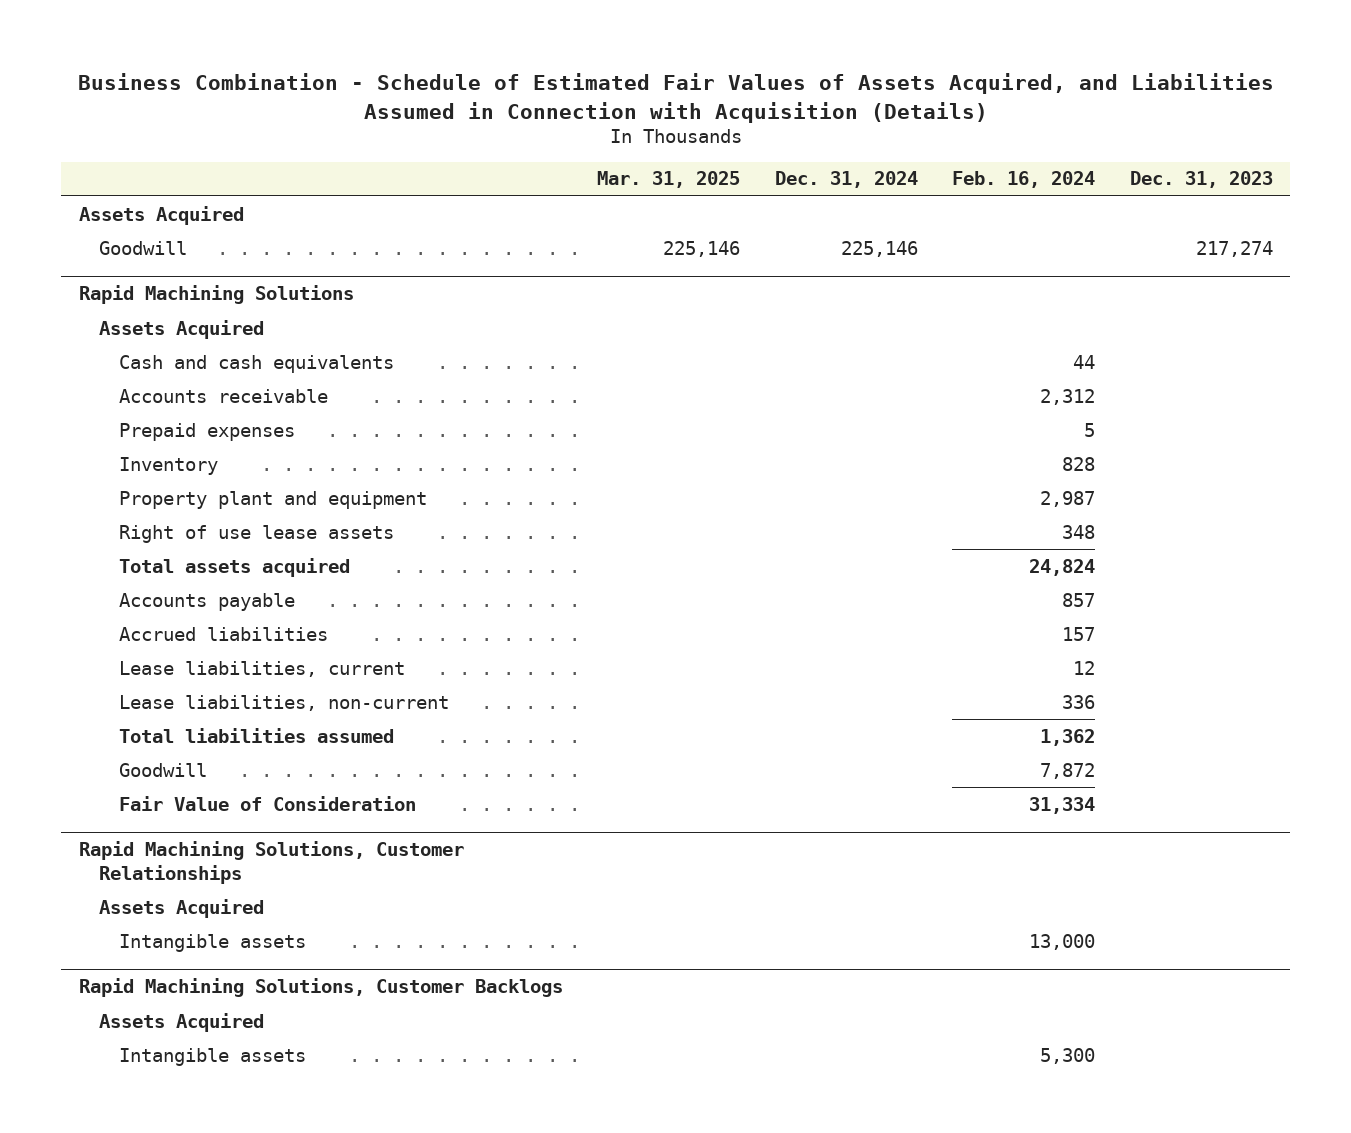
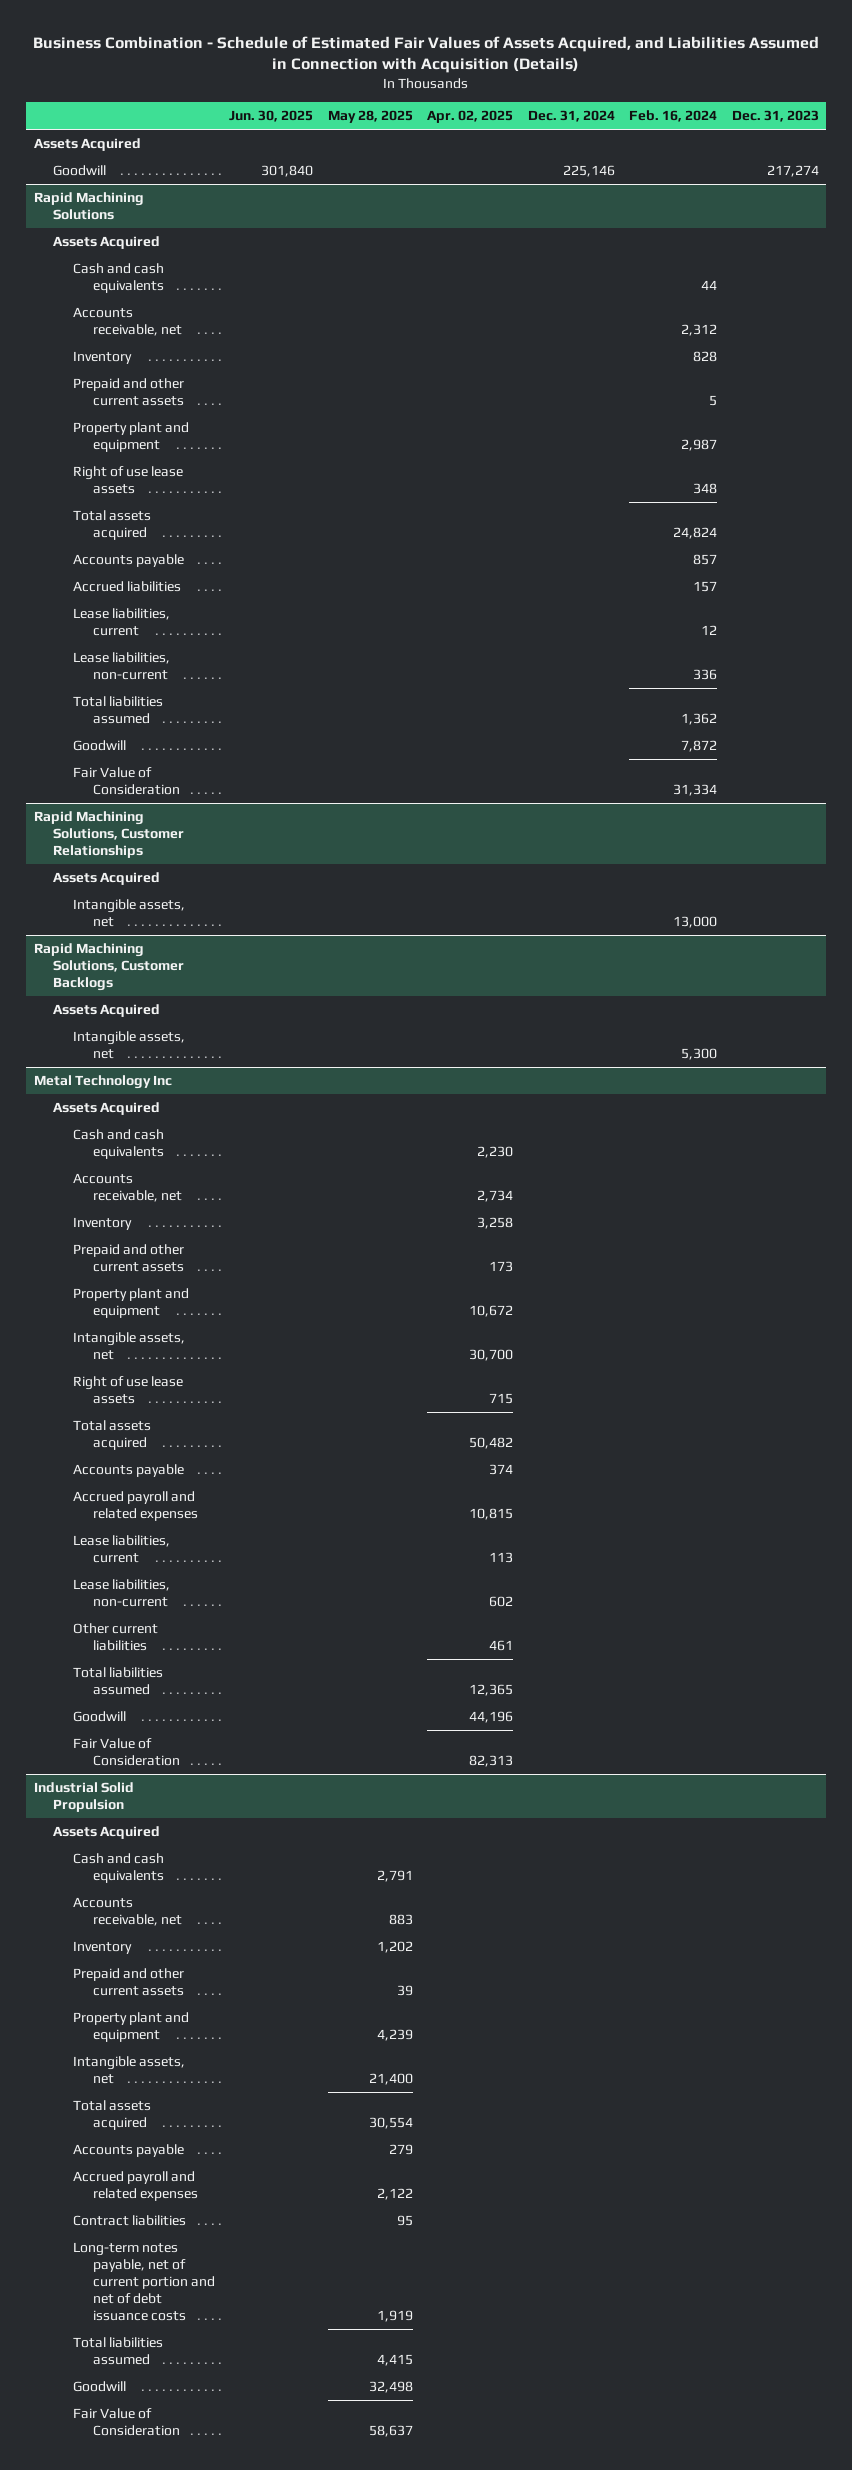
[597,171,741,189] Mar. 31, 2025 -> none
none -> [229,110,314,123] Jun. 30, 2025
none -> [327,110,413,124] May 28, 2025
none -> [427,110,514,124] Apr. 02, 2025
[118,422,295,441] Prepaid expenses -> none
[118,388,328,403] Accounts receivable -> [72,306,182,337] Accounts receivable, net
none -> [72,377,184,407] Prepaid and other current assets
[118,933,306,952] Intangible assets -> [72,898,185,928] Intangible assets, net
[118,1047,306,1066] Intangible assets -> [72,1030,185,1060] Intangible assets, net
none -> [33,1074,172,1089] Metal Technology Inc
none -> [53,1101,161,1115] Assets Acquired
none -> [72,1128,164,1160] Cash and cash equivalents
none -> [72,1172,182,1203] Accounts receivable, net
none -> [72,1216,132,1230] Inventory
none -> [72,1243,184,1273] Prepaid and other current assets
none -> [72,1287,189,1319] Property plant and equipment
none -> [72,1331,185,1361] Intangible assets, net
none -> [72,1375,183,1405] Right of use lease assets
none -> [72,1419,151,1451] Total assets acquired
none -> [72,1463,184,1477] Accounts payable
none -> [72,1490,198,1522] Accrued payroll and related expenses
none -> [72,1534,170,1564] Lease liabilities, current
none -> [72,1578,170,1608] Lease liabilities, non-current
none -> [72,1622,158,1652] Other current liabilities
none -> [72,1666,163,1696] Total liabilities assumed
none -> [72,1710,126,1722] Goodwill
none -> [72,1737,180,1767] Fair Value of Consideration
none -> [33,1781,134,1813] Industrial Solid Propulsion
none -> [53,1825,161,1839] Assets Acquired
none -> [72,1852,164,1884] Cash and cash equivalents
none -> [72,1896,182,1927] Accounts receivable, net
none -> [72,1940,132,1954] Inventory
none -> [72,1967,184,1997] Prepaid and other current assets
none -> [72,2011,189,2043] Property plant and equipment
none -> [72,2055,185,2085] Intangible assets, net
none -> [72,2099,151,2131] Total assets acquired
none -> [72,2143,184,2157] Accounts payable
none -> [72,2170,198,2202] Accrued payroll and related expenses
none -> [72,2214,186,2226] Contract liabilities
none -> [72,2241,215,2322] Long-term notes payable, net of current portion and net of debt issuance costs
none -> [72,2336,163,2366] Total liabilities assumed
none -> [72,2380,126,2392] Goodwill
none -> [72,2407,180,2437] Fair Value of Consideration

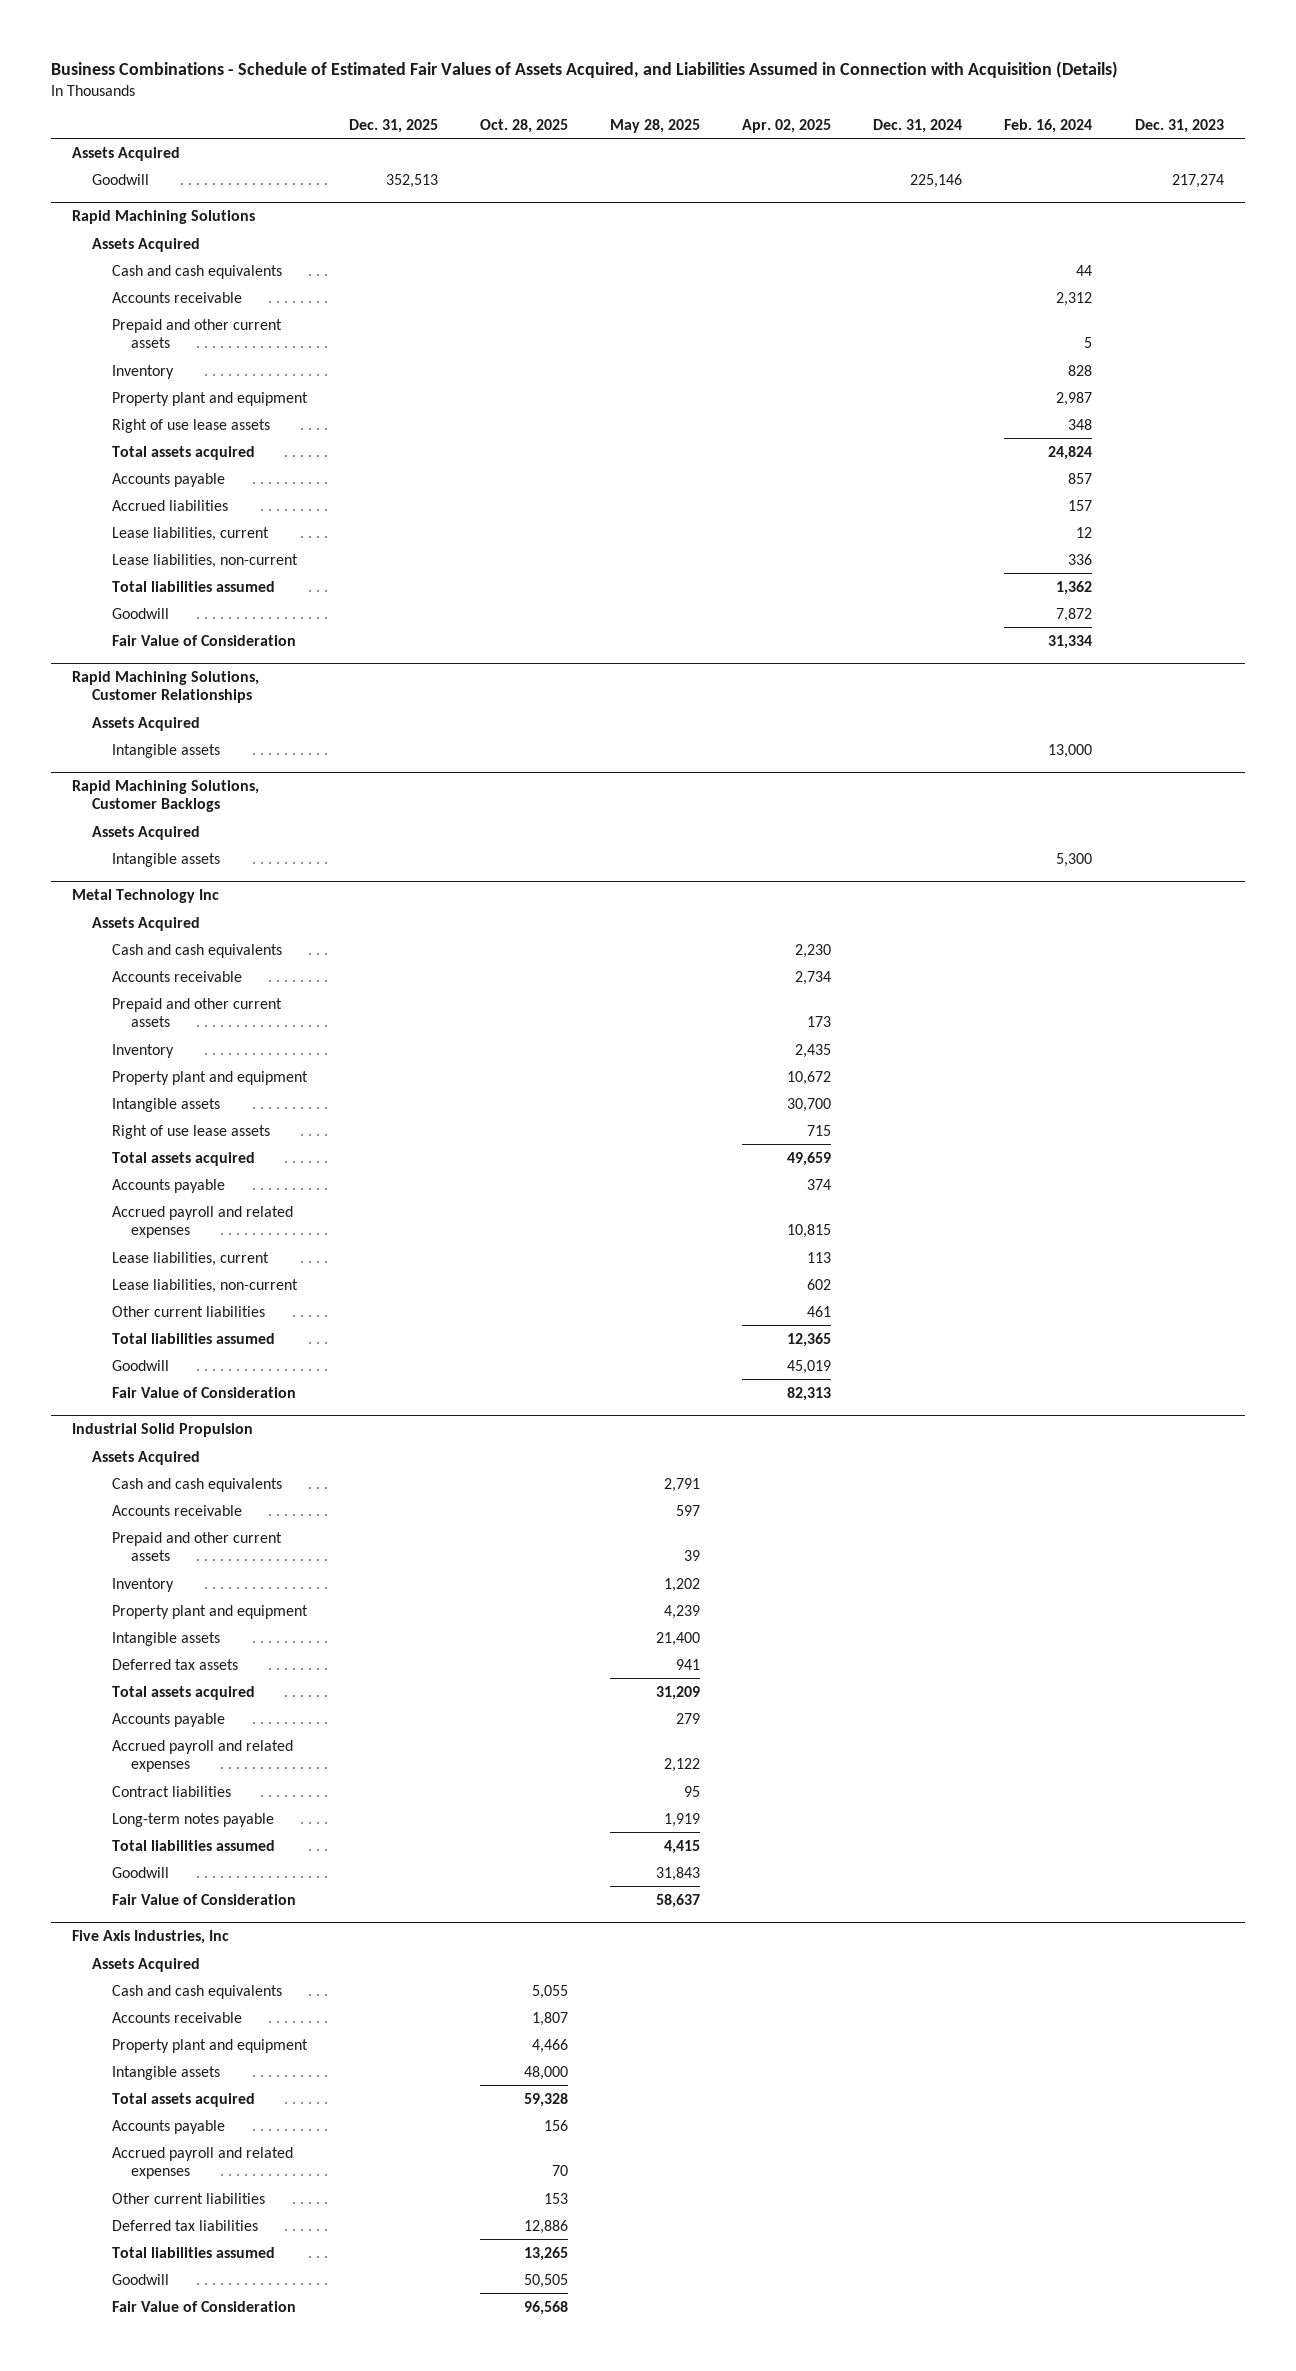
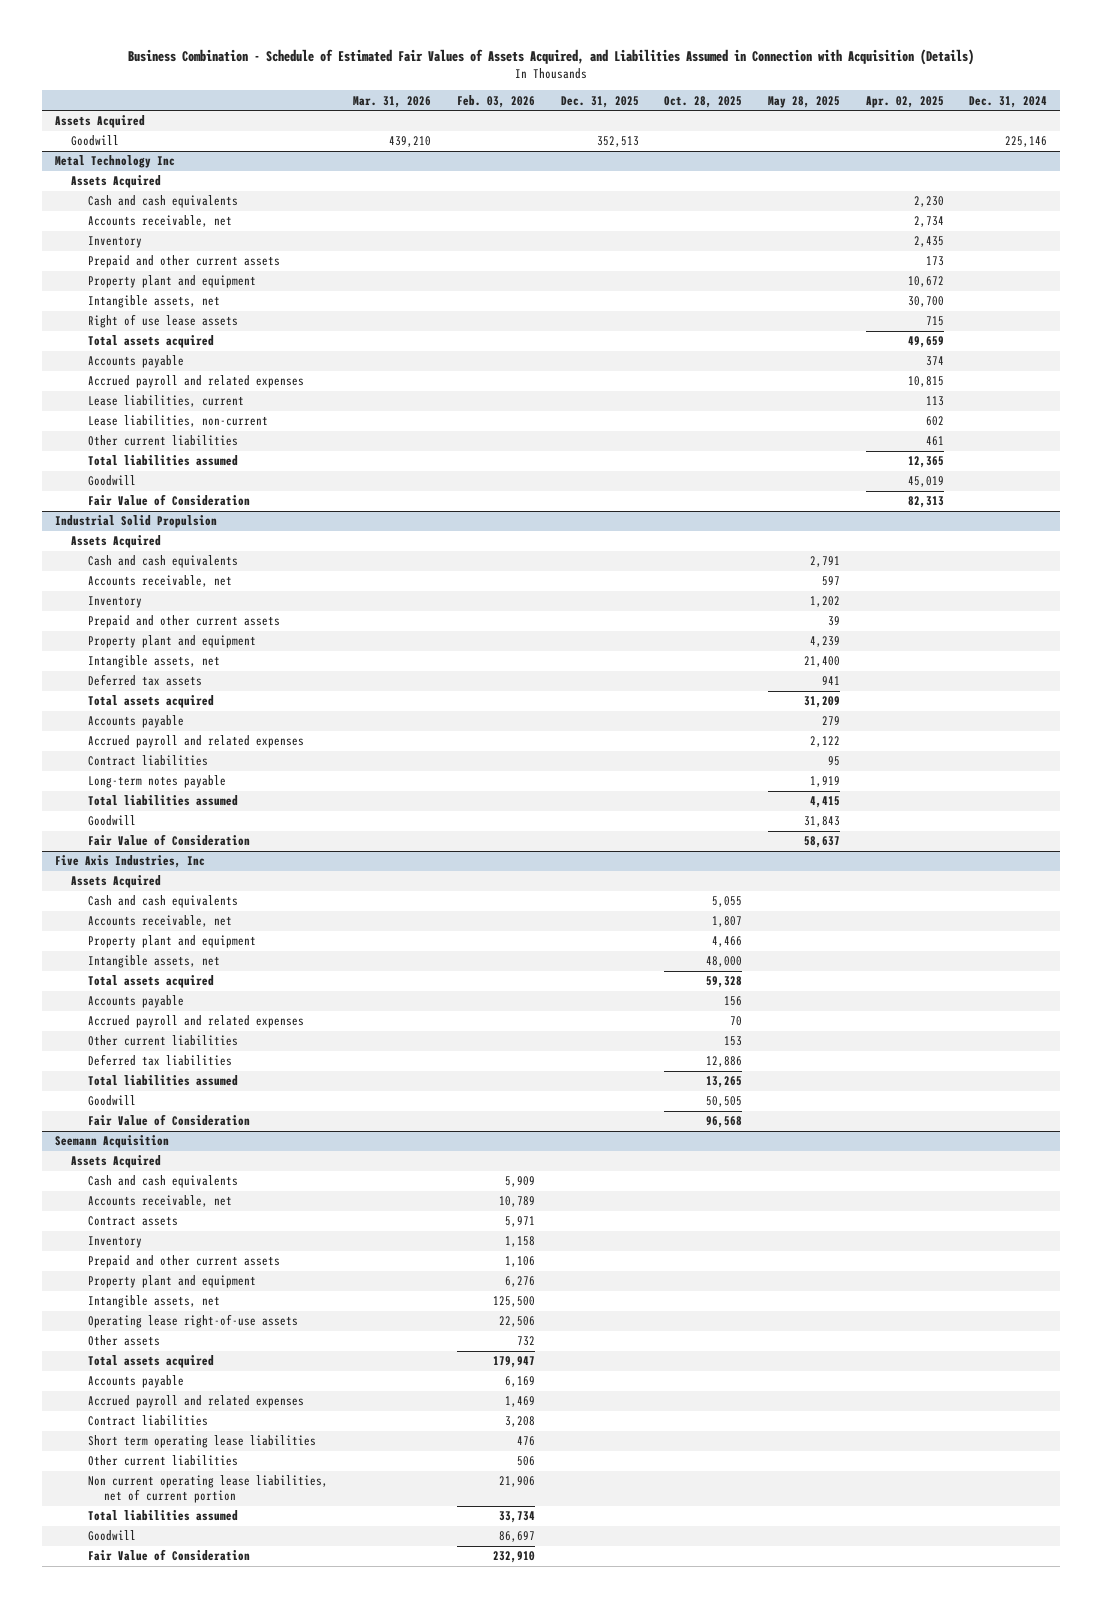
[50,60,1118,78] Business Combinations - Schedule of Estimated Fair Values of Assets Acquired, and Liabilities Assumed in Connection with Acquisition (Details) -> [128,49,975,66] Business Combination - Schedule of Estimated Fair Values of Assets Acquired, and Liabilities Assumed in Connection with Acquisition (Details)
[1004,118,1093,133] Feb. 16, 2024 -> none
[1134,118,1224,133] Dec. 31, 2023 -> none
none -> [353,95,432,108] Mar. 31, 2026
none -> [457,94,536,108] Feb. 03, 2026
[72,209,256,224] Rapid Machining Solutions -> none
[91,237,200,252] Assets Acquired -> none
[111,264,282,279] Cash and cash equivalents -> none
[111,291,242,303] Accounts receivable -> none
[111,318,282,348] Prepaid and other current assets -> none
[111,364,174,379] Inventory -> none
[111,391,308,406] Property plant and equipment -> none
[111,418,270,433] Right of use lease assets -> none
[111,445,255,460] Total assets acquired -> none
[111,472,225,487] Accounts payable -> none
[111,499,228,511] Accrued liabilities -> none
[111,526,269,541] Lease liabilities, current -> none
[111,553,298,568] Lease liabilities, non-current -> none
[111,580,275,592] Total liabilities assumed -> none
[111,607,169,619] Goodwill -> none
[111,634,296,646] Fair Value of Consideration -> none
[72,670,260,704] Rapid Machining Solutions, Customer Relationships -> none
[91,716,200,731] Assets Acquired -> none
[111,743,220,758] Intangible assets -> none
[72,779,260,813] Rapid Machining Solutions, Customer Backlogs -> none
[91,825,200,840] Assets Acquired -> none
[111,852,220,867] Intangible assets -> none
[111,970,242,982] Accounts receivable -> [87,215,232,228] Accounts receivable, net
[111,997,282,1027] Prepaid and other current assets -> [87,255,280,269] Prepaid and other current assets
[111,1097,220,1112] Intangible assets -> [87,295,220,309] Intangible assets, net
[111,1504,242,1516] Accounts receivable -> [87,575,232,588] Accounts receivable, net
[111,1531,282,1561] Prepaid and other current assets -> [87,615,280,629] Prepaid and other current assets
[111,1631,220,1646] Intangible assets -> [87,655,220,669] Intangible assets, net
[111,2011,242,2023] Accounts receivable -> [87,915,232,928] Accounts receivable, net
[111,2065,220,2080] Intangible assets -> [87,955,220,969] Intangible assets, net
none -> [54,1135,169,1149] Seemann Acquisition
none -> [71,1155,162,1169] Assets Acquired
none -> [87,1175,238,1189] Cash and cash equivalents
none -> [87,1195,232,1208] Accounts receivable, net
none -> [87,1216,178,1227] Contract assets
none -> [87,1236,142,1249] Inventory
none -> [87,1255,280,1269] Prepaid and other current assets
none -> [87,1275,256,1289] Property plant and equipment
none -> [87,1295,220,1309] Intangible assets, net
none -> [87,1314,298,1329] Operating lease right-of-use assets
none -> [87,1335,160,1347] Other assets
none -> [87,1355,214,1369] Total assets acquired
none -> [87,1375,184,1389] Accounts payable
none -> [87,1395,304,1409] Accrued payroll and related expenses
none -> [87,1415,208,1427] Contract liabilities
none -> [87,1435,316,1449] Short term operating lease liabilities
none -> [87,1455,238,1467] Other current liabilities
none -> [87,1475,328,1504] Non current operating lease liabilities, net of current portion
none -> [87,1510,238,1522] Total liabilities assumed
none -> [87,1530,136,1542] Goodwill
none -> [87,1549,250,1562] Fair Value of Consideration

